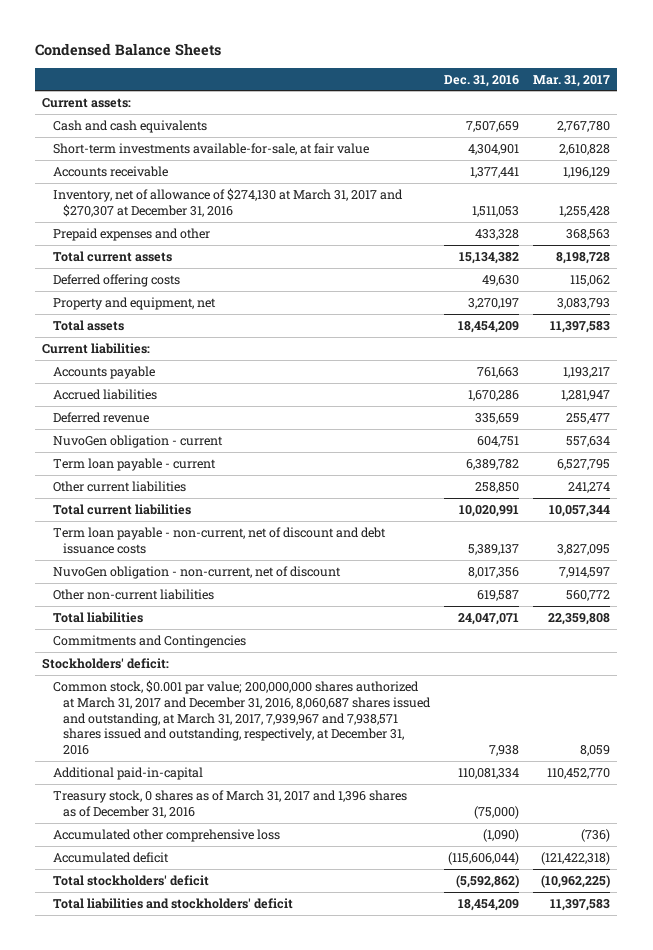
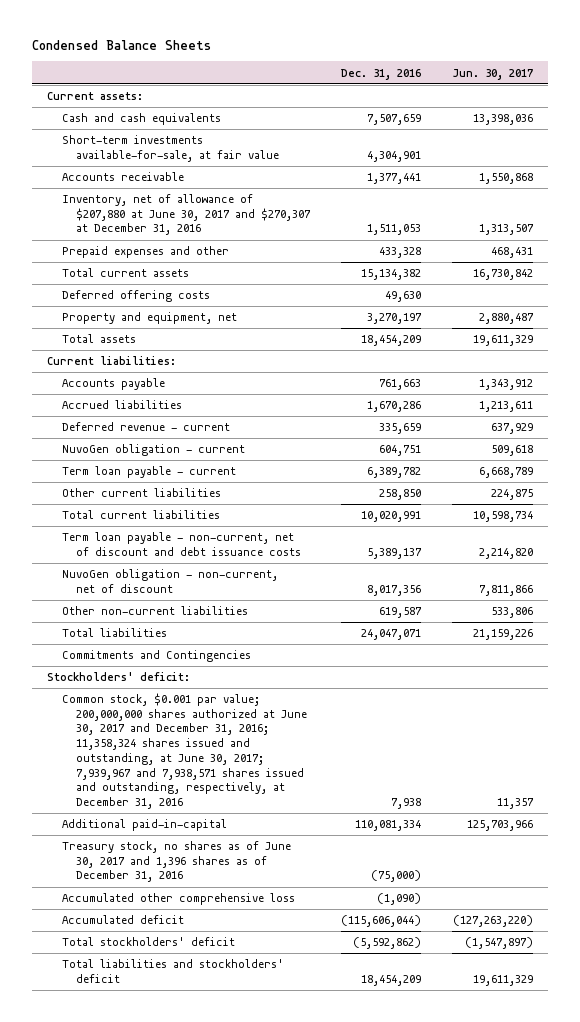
[533,74,611,87] Mar. 31, 2017 -> none
none -> [451,68,533,80] Jun. 30, 2017
[52,188,403,217] Inventory, net of allowance of $274,130 at March 31, 2017 and $270,307 at December 31, 2016 -> [61,194,312,236] Inventory, net of allowance of $207,880 at June 30, 2017 and $270,307 at December 31, 2016
[52,412,149,424] Deferred revenue -> [61,422,230,432] Deferred revenue - current
[52,680,432,756] Common stock, $0.001 par value; 200,000,000 shares authorized at March 31, 2017 and December 31, 2016, 8,060,687 shares issued and outstanding, at March 31, 2017, 7,939,967 and 7,938,571 shares issued and outstanding, respectively, at December 31, 2016 -> [61,693,308,809] Common stock, $0.001 par value; 200,000,000 shares authorized at June 30, 2017 and December 31, 2016; 11,358,324 shares issued and outstanding, at June 30, 2017; 7,939,967 and 7,938,571 shares issued and outstanding, respectively, at December 31, 2016
[52,790,407,818] Treasury stock, 0 shares as of March 31, 2017 and 1,396 shares as of December 31, 2016 -> [61,841,291,883] Treasury stock, no shares as of June 30, 2017 and 1,396 shares as of December 31, 2016

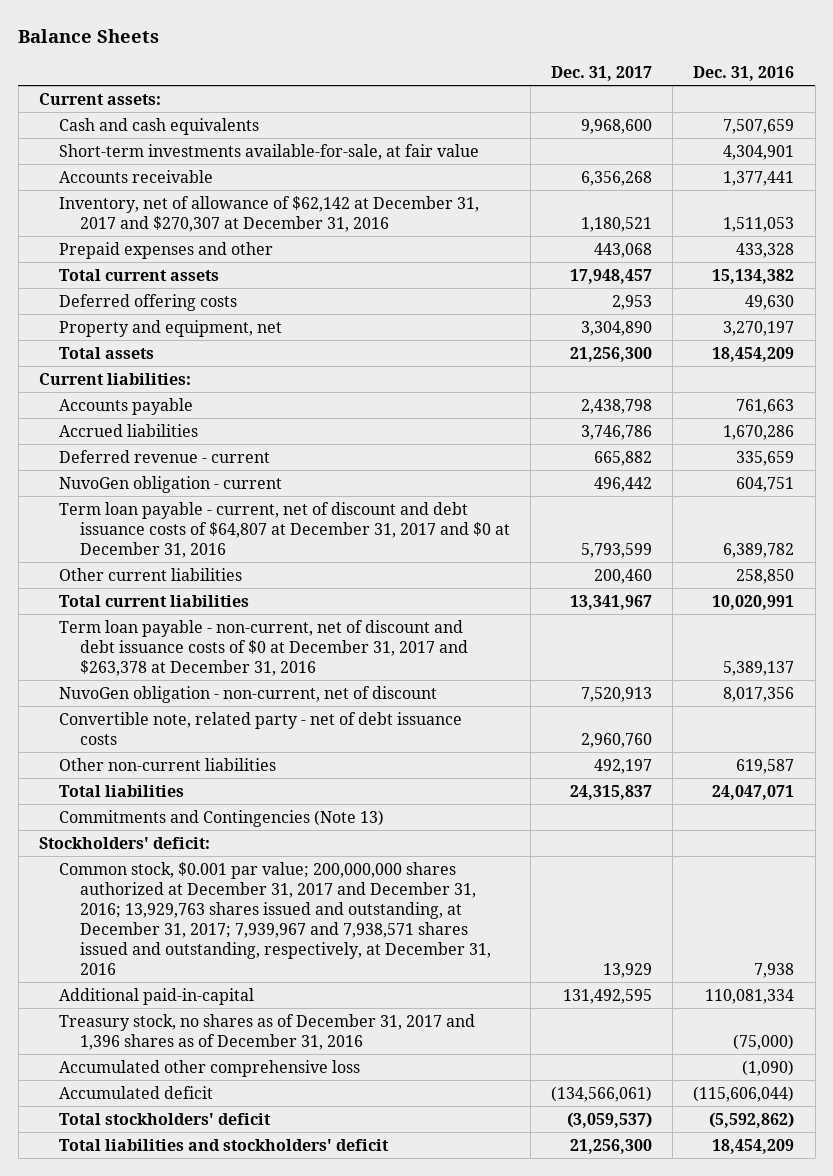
[31,39,211,50] Condensed Balance Sheets -> [18,29,160,44] Balance Sheets
[451,68,533,80] Jun. 30, 2017 -> none
none -> [551,66,653,82] Dec. 31, 2017
[61,194,312,236] Inventory, net of allowance of $207,880 at June 30, 2017 and $270,307 at December 31, 2016 -> [59,195,480,232] Inventory, net of allowance of $62,142 at December 31, 2017 and $270,307 at December 31, 2016
[61,466,236,479] Term loan payable - current -> [59,501,510,558] Term loan payable - current, net of discount and debt issuance costs of $64,807 at December 31, 2017 and $0 at December 31, 2016
[61,532,302,556] Term loan payable - non-current, net of discount and debt issuance costs -> [59,619,468,676] Term loan payable - non-current, net of discount and debt issuance costs of $0 at December 31, 2017 and $263,378 at December 31, 2016
none -> [59,711,463,745] Convertible note, related party - net of debt issuance costs
[61,650,251,663] Commitments and Contingencies -> [59,809,385,827] Commitments and Contingencies (Note 13)
[61,693,308,809] Common stock, $0.001 par value; 200,000,000 shares authorized at June 30, 2017 and December 31, 2016; 11,358,324 shares issued and outstanding, at June 30, 2017; 7,939,967 and 7,938,571 shares issued and outstanding, respectively, at December 31, 2016 -> [59,861,491,976] Common stock, $0.001 par value; 200,000,000 shares authorized at December 31, 2017 and December 31, 2016; 13,929,763 shares issued and outstanding, at December 31, 2017; 7,939,967 and 7,938,571 shares issued and outstanding, respectively, at December 31, 2016
[61,841,291,883] Treasury stock, no shares as of June 30, 2017 and 1,396 shares as of December 31, 2016 -> [59,1013,476,1050] Treasury stock, no shares as of December 31, 2017 and 1,396 shares as of December 31, 2016

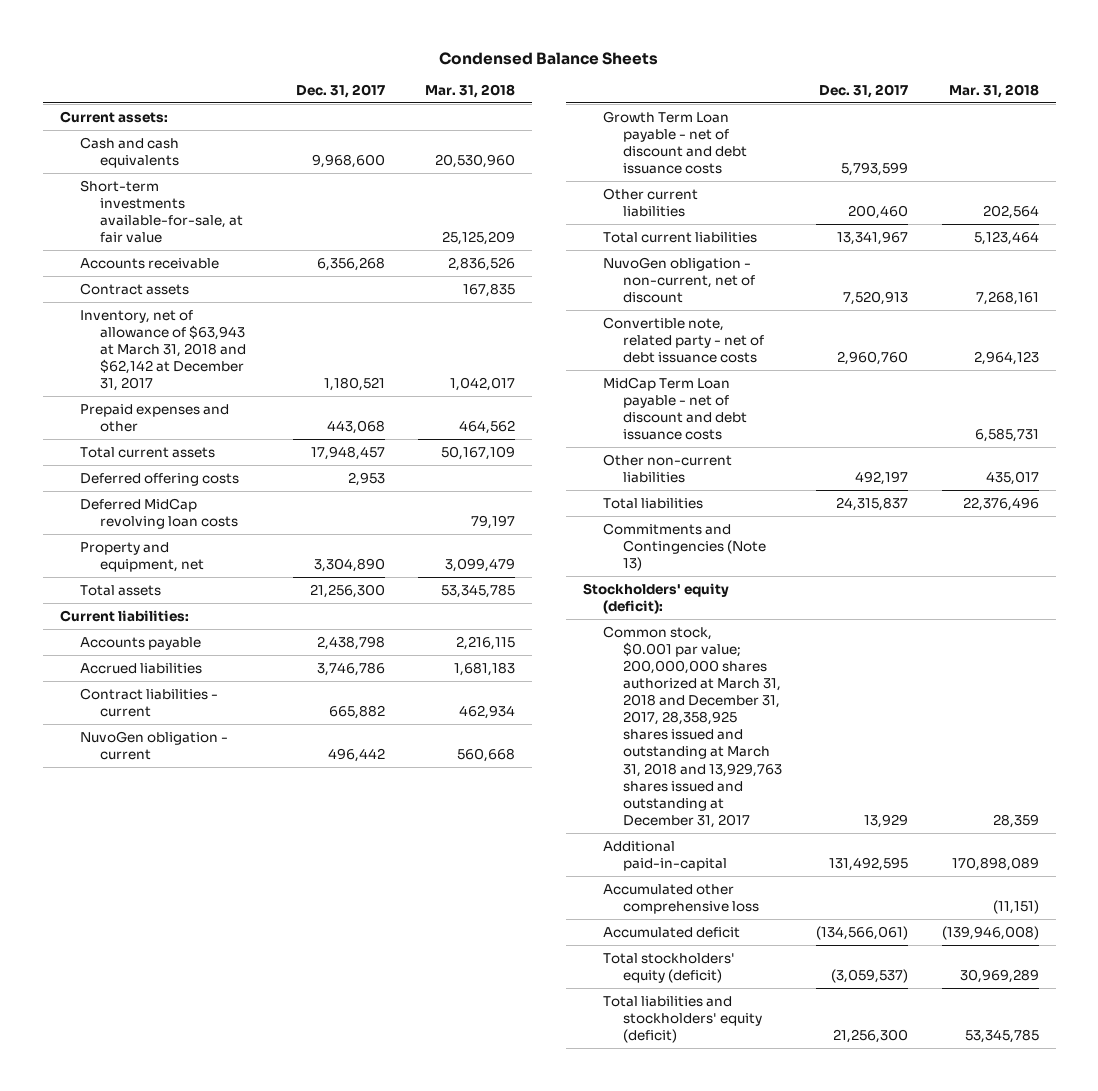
[18,29,160,44] Balance Sheets -> [439,51,659,65] Condensed Balance Sheets
[693,66,795,82] Dec. 31, 2016 -> none
none -> [425,84,516,99] Mar. 31, 2018
none -> [79,282,189,295] Contract assets
[59,195,480,232] Inventory, net of allowance of $62,142 at December 31, 2017 and $270,307 at December 31, 2016 -> [79,309,246,392] Inventory, net of allowance of $63,943 at March 31, 2018 and $62,142 at December 31, 2017
none -> [79,497,238,529] Deferred MidCap revolving loan costs
[59,449,271,463] Deferred revenue - current -> [79,687,218,717] Contract liabilities - current
[59,501,510,558] Term loan payable - current, net of discount and debt issuance costs of $64,807 at December 31, 2017 and $0 at December 31, 2016 -> [603,110,748,175] Growth Term Loan payable - net of discount and debt issuance costs
[59,619,468,676] Term loan payable - non-current, net of discount and debt issuance costs of $0 at December 31, 2017 and $263,378 at December 31, 2016 -> none
none -> [603,376,748,441] MidCap Term Loan payable - net of discount and debt issuance costs
[39,836,211,849] Stockholders' deficit: -> [582,582,729,614] Stockholders' equity (deficit):
[59,861,491,976] Common stock, $0.001 par value; 200,000,000 shares authorized at December 31, 2017 and December 31, 2016; 13,929,763 shares issued and outstanding, at December 31, 2017; 7,939,967 and 7,938,571 shares issued and outstanding, respectively, at December 31, 2016 -> [603,625,783,828] Common stock, $0.001 par value; 200,000,000 shares authorized at March 31, 2018 and December 31, 2017, 28,358,925 shares issued and outstanding at March 31, 2018 and 13,929,763 shares issued and outstanding at December 31, 2017
[59,1013,476,1050] Treasury stock, no shares as of December 31, 2017 and 1,396 shares as of December 31, 2016 -> none
[59,1112,272,1125] Total stockholders' deficit -> [603,952,736,983] Total stockholders' equity (deficit)
[59,1138,390,1151] Total liabilities and stockholders' deficit -> [603,995,763,1043] Total liabilities and stockholders' equity (deficit)

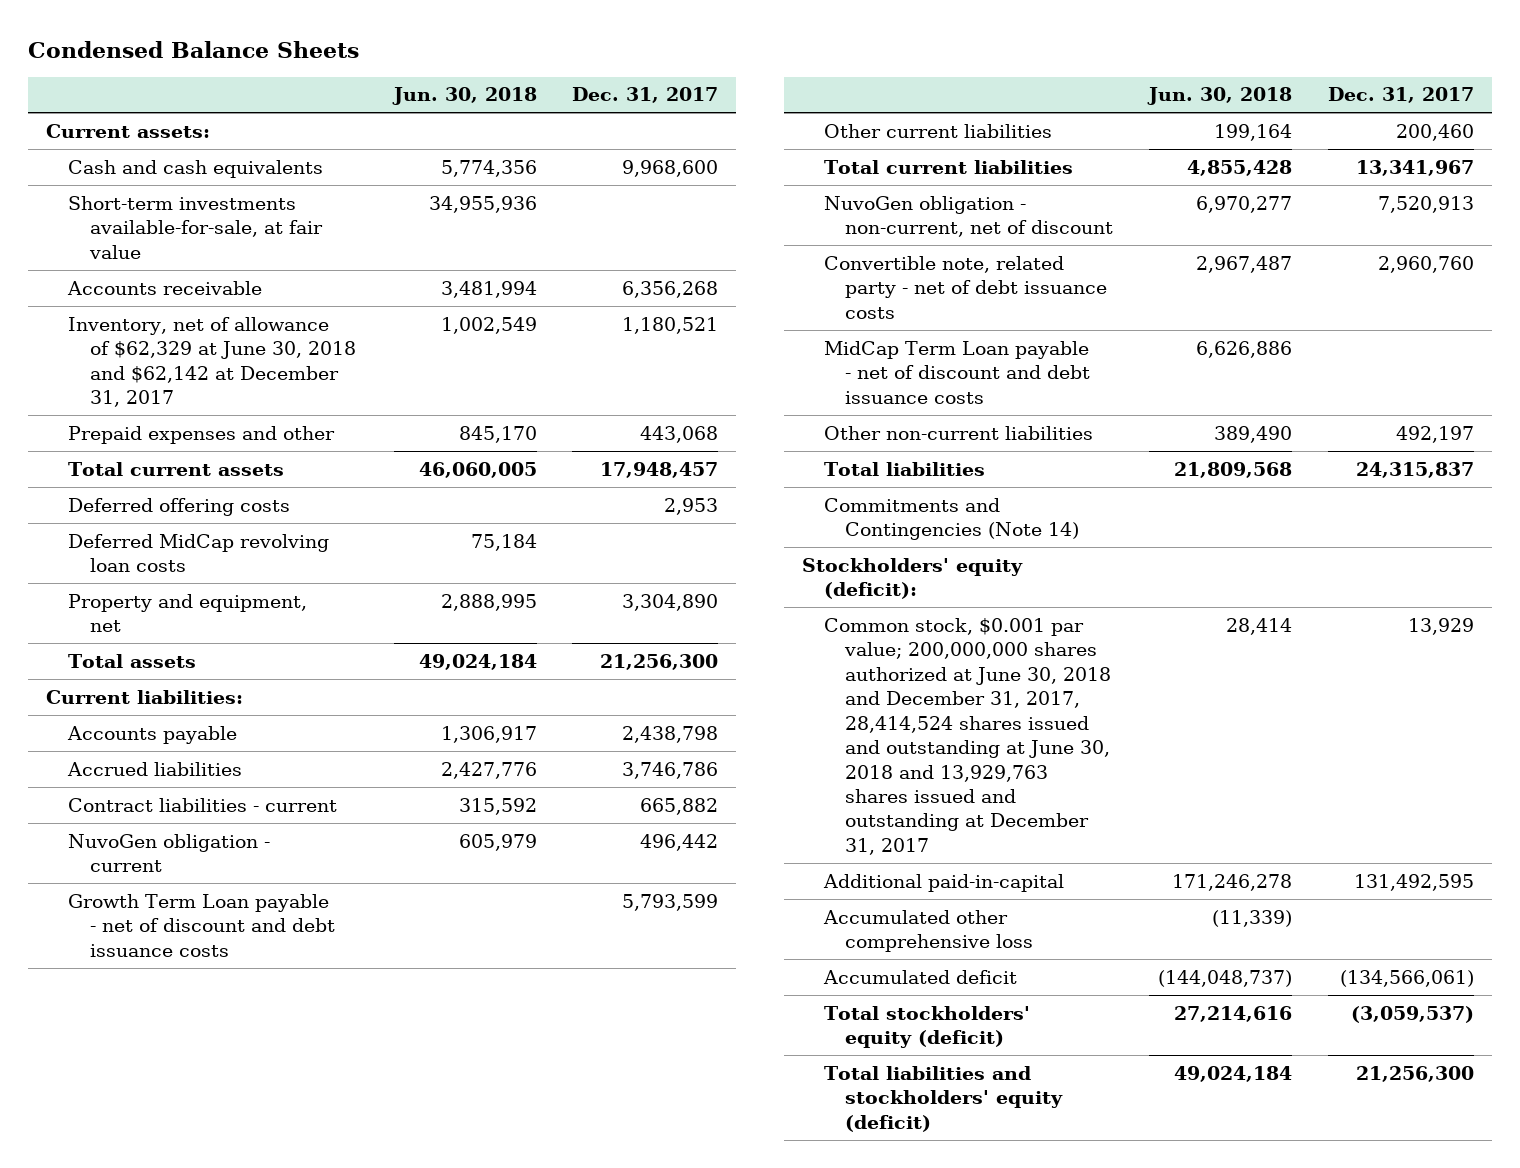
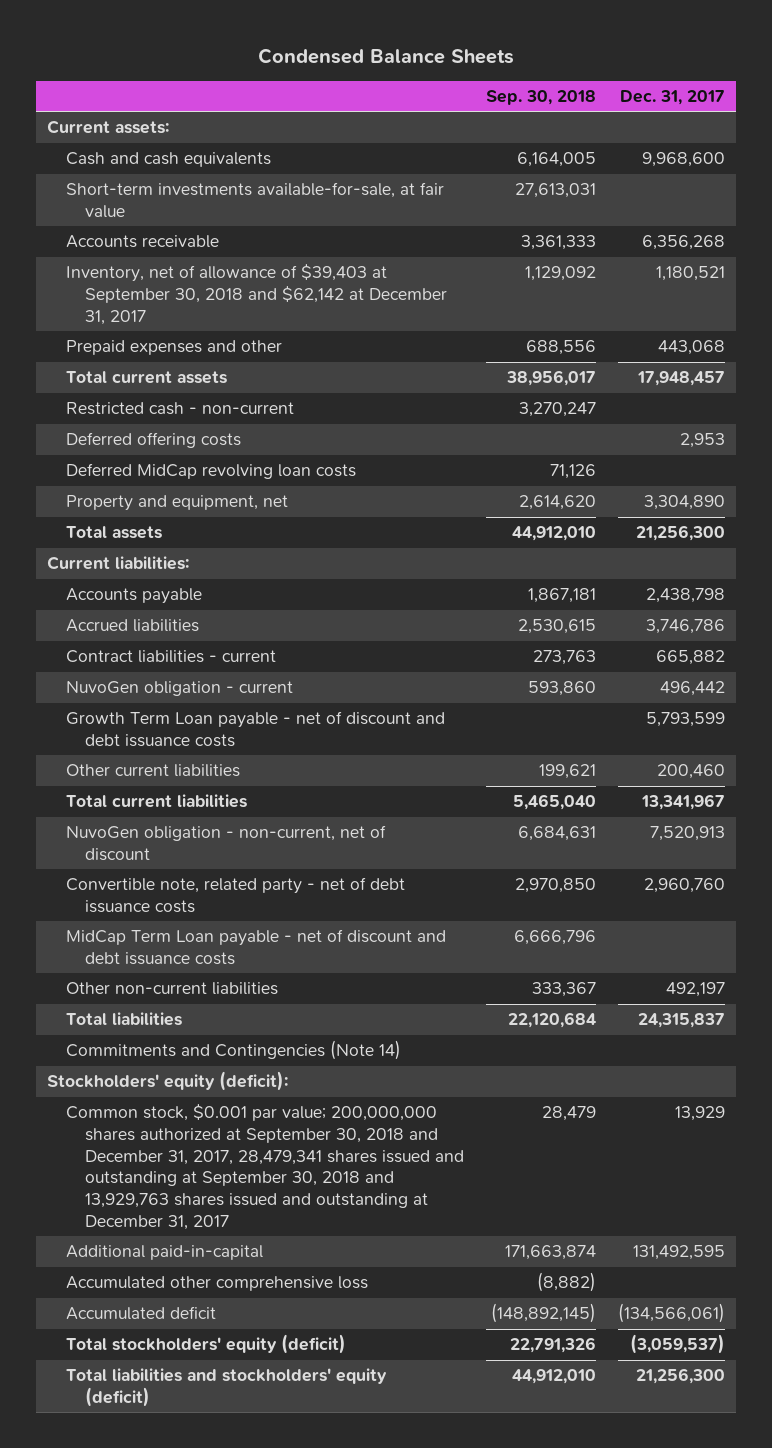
[391,87,537,106] Jun. 30, 2018 -> none
none -> [486,89,597,105] Sep. 30, 2018
[68,316,356,408] Inventory, net of allowance of $62,329 at June 30, 2018 and $62,142 at December 31, 2017 -> [66,264,448,325] Inventory, net of allowance of $39,403 at September 30, 2018 and $62,142 at December 31, 2017
none -> [66,402,295,416] Restricted cash - non-current
[823,617,1112,855] Common stock, $0.001 par value; 200,000,000 shares authorized at June 30, 2018 and December 31, 2017, 28,414,524 shares issued and outstanding at June 30, 2018 and 13,929,763 shares issued and outstanding at December 31, 2017 -> [66,1104,465,1230] Common stock, $0.001 par value; 200,000,000 shares authorized at September 30, 2018 and December 31, 2017, 28,479,341 shares issued and outstanding at September 30, 2018 and 13,929,763 shares issued and outstanding at December 31, 2017

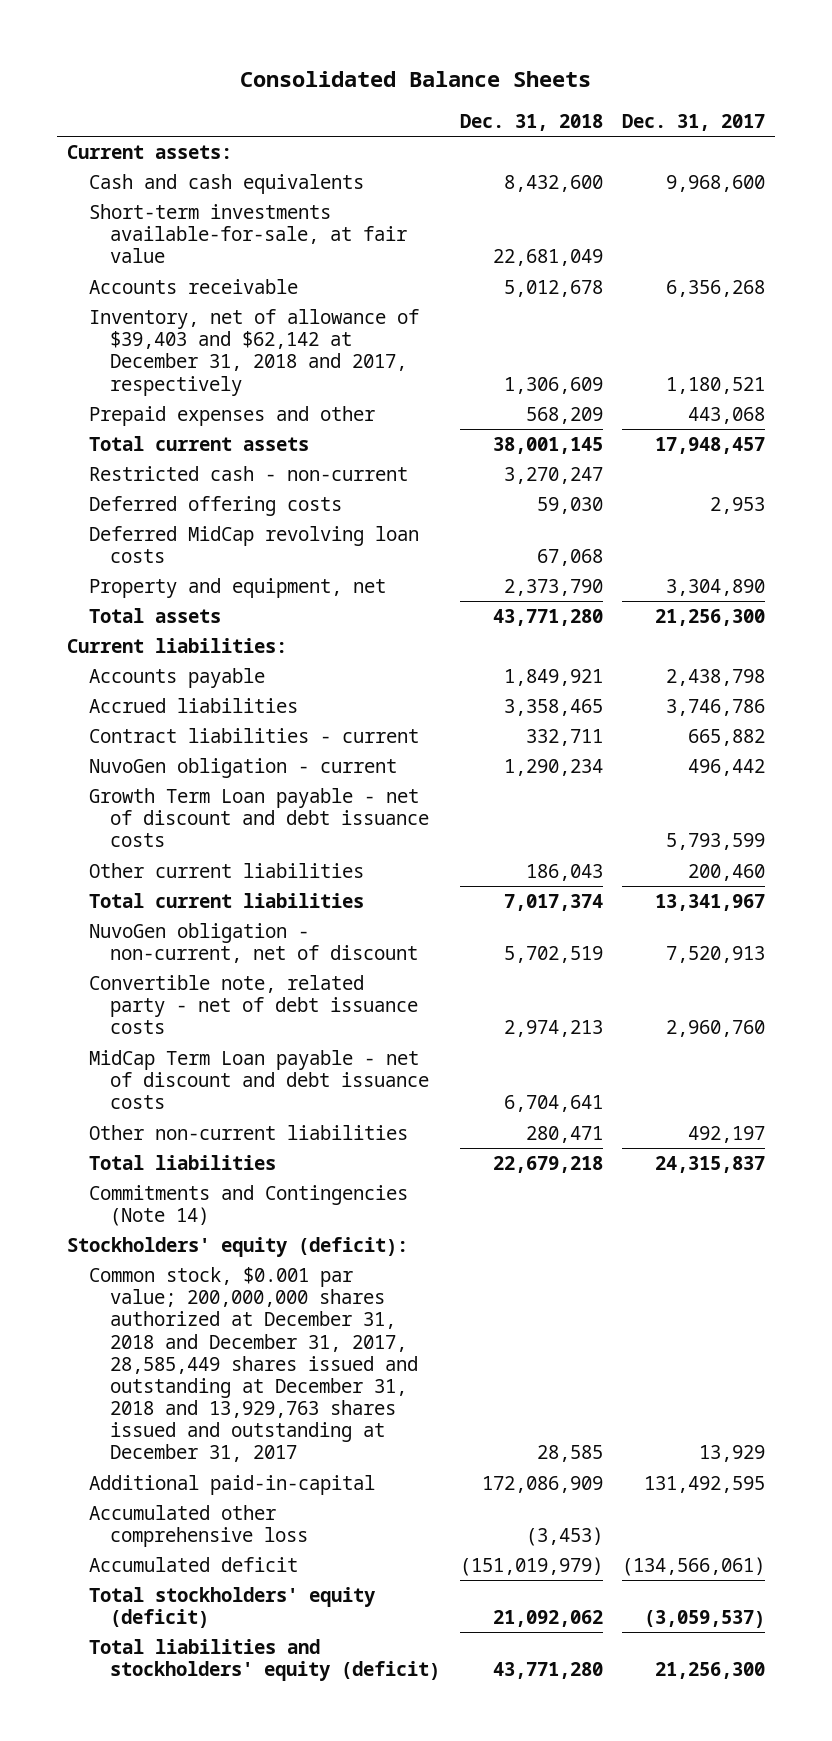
[258,48,515,65] Condensed Balance Sheets -> [240,70,592,87] Consolidated Balance Sheets
[486,89,597,105] Sep. 30, 2018 -> none
none -> [459,113,603,131] Dec. 31, 2018
[66,264,448,325] Inventory, net of allowance of $39,403 at September 30, 2018 and $62,142 at December 31, 2017 -> [88,308,419,396] Inventory, net of allowance of $39,403 and $62,142 at December 31, 2018 and 2017, respectively
[66,1104,465,1230] Common stock, $0.001 par value; 200,000,000 shares authorized at September 30, 2018 and December 31, 2017, 28,479,341 shares issued and outstanding at September 30, 2018 and 13,929,763 shares issued and outstanding at December 31, 2017 -> [88,1266,419,1463] Common stock, $0.001 par value; 200,000,000 shares authorized at December 31, 2018 and December 31, 2017, 28,585,449 shares issued and outstanding at December 31, 2018 and 13,929,763 shares issued and outstanding at December 31, 2017

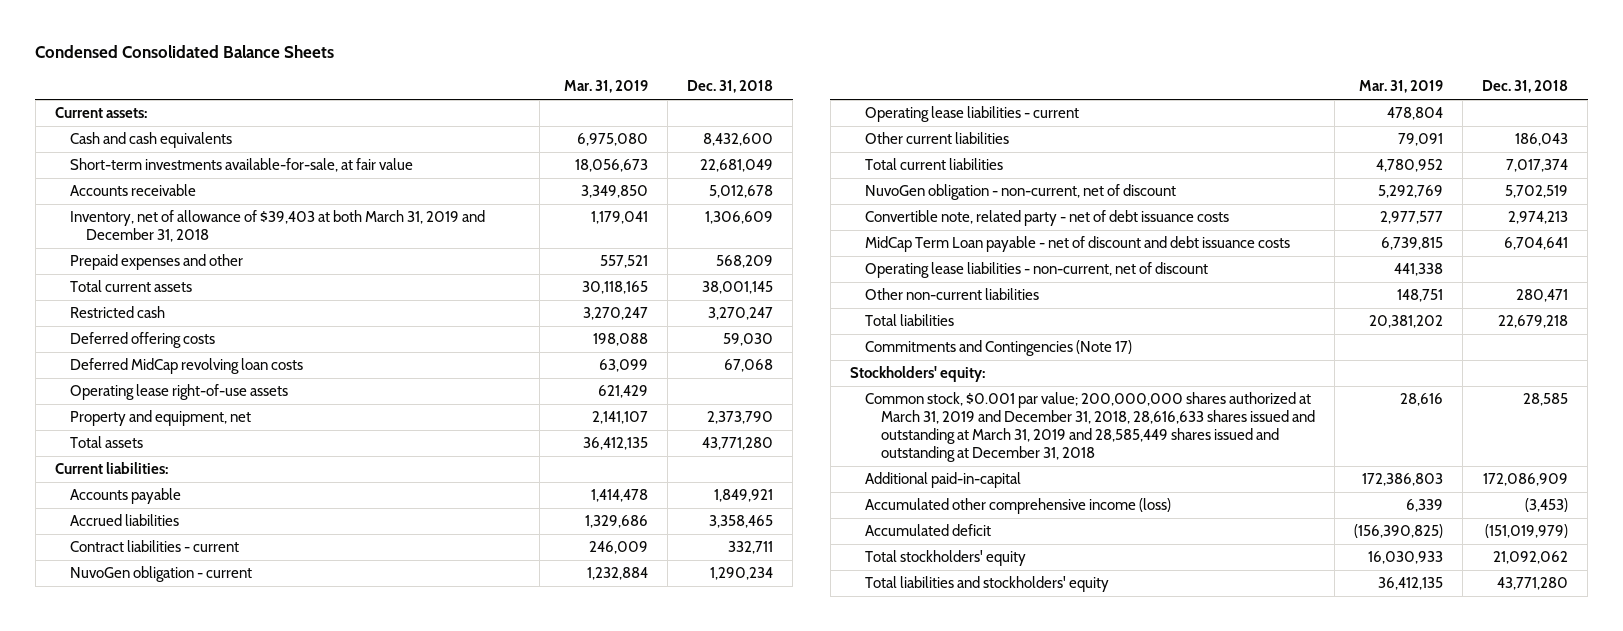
[240,70,592,87] Consolidated Balance Sheets -> [35,45,335,59] Condensed Consolidated Balance Sheets
[622,113,766,131] Dec. 31, 2017 -> none
none -> [564,80,649,94] Mar. 31, 2019
[88,308,419,396] Inventory, net of allowance of $39,403 and $62,142 at December 31, 2018 and 2017, respectively -> [70,210,486,243] Inventory, net of allowance of $39,403 at both March 31, 2019 and December 31, 2018
[88,465,408,481] Restricted cash - non-current -> [70,306,166,319] Restricted cash
none -> [70,384,289,401] Operating lease right-of-use assets
[88,787,430,848] Growth Term Loan payable - net of discount and debt issuance costs -> none
none -> [865,106,1080,123] Operating lease liabilities - current
none -> [865,262,1209,279] Operating lease liabilities - non-current, net of discount
[88,1184,408,1227] Commitments and Contingencies (Note 14) -> [865,340,1133,357] Commitments and Contingencies (Note 17)
[66,1236,408,1257] Stockholders' equity (deficit): -> [849,366,985,383] Stockholders' equity:
[88,1266,419,1463] Common stock, $0.001 par value; 200,000,000 shares authorized at December 31, 2018 and December 31, 2017, 28,585,449 shares issued and outstanding at December 31, 2018 and 13,929,763 shares issued and outstanding at December 31, 2017 -> [865,392,1315,463] Common stock, $0.001 par value; 200,000,000 shares authorized at March 31, 2019 and December 31, 2018, 28,616,633 shares issued and outstanding at March 31, 2019 and 28,585,449 shares issued and outstanding at December 31, 2018
[88,1504,309,1548] Accumulated other comprehensive loss -> [865,498,1172,515] Accumulated other comprehensive income (loss)
[88,1586,376,1629] Total stockholders' equity (deficit) -> [865,550,1027,567] Total stockholders' equity
[88,1638,441,1682] Total liabilities and stockholders' equity (deficit) -> [865,576,1110,593] Total liabilities and stockholders' equity

